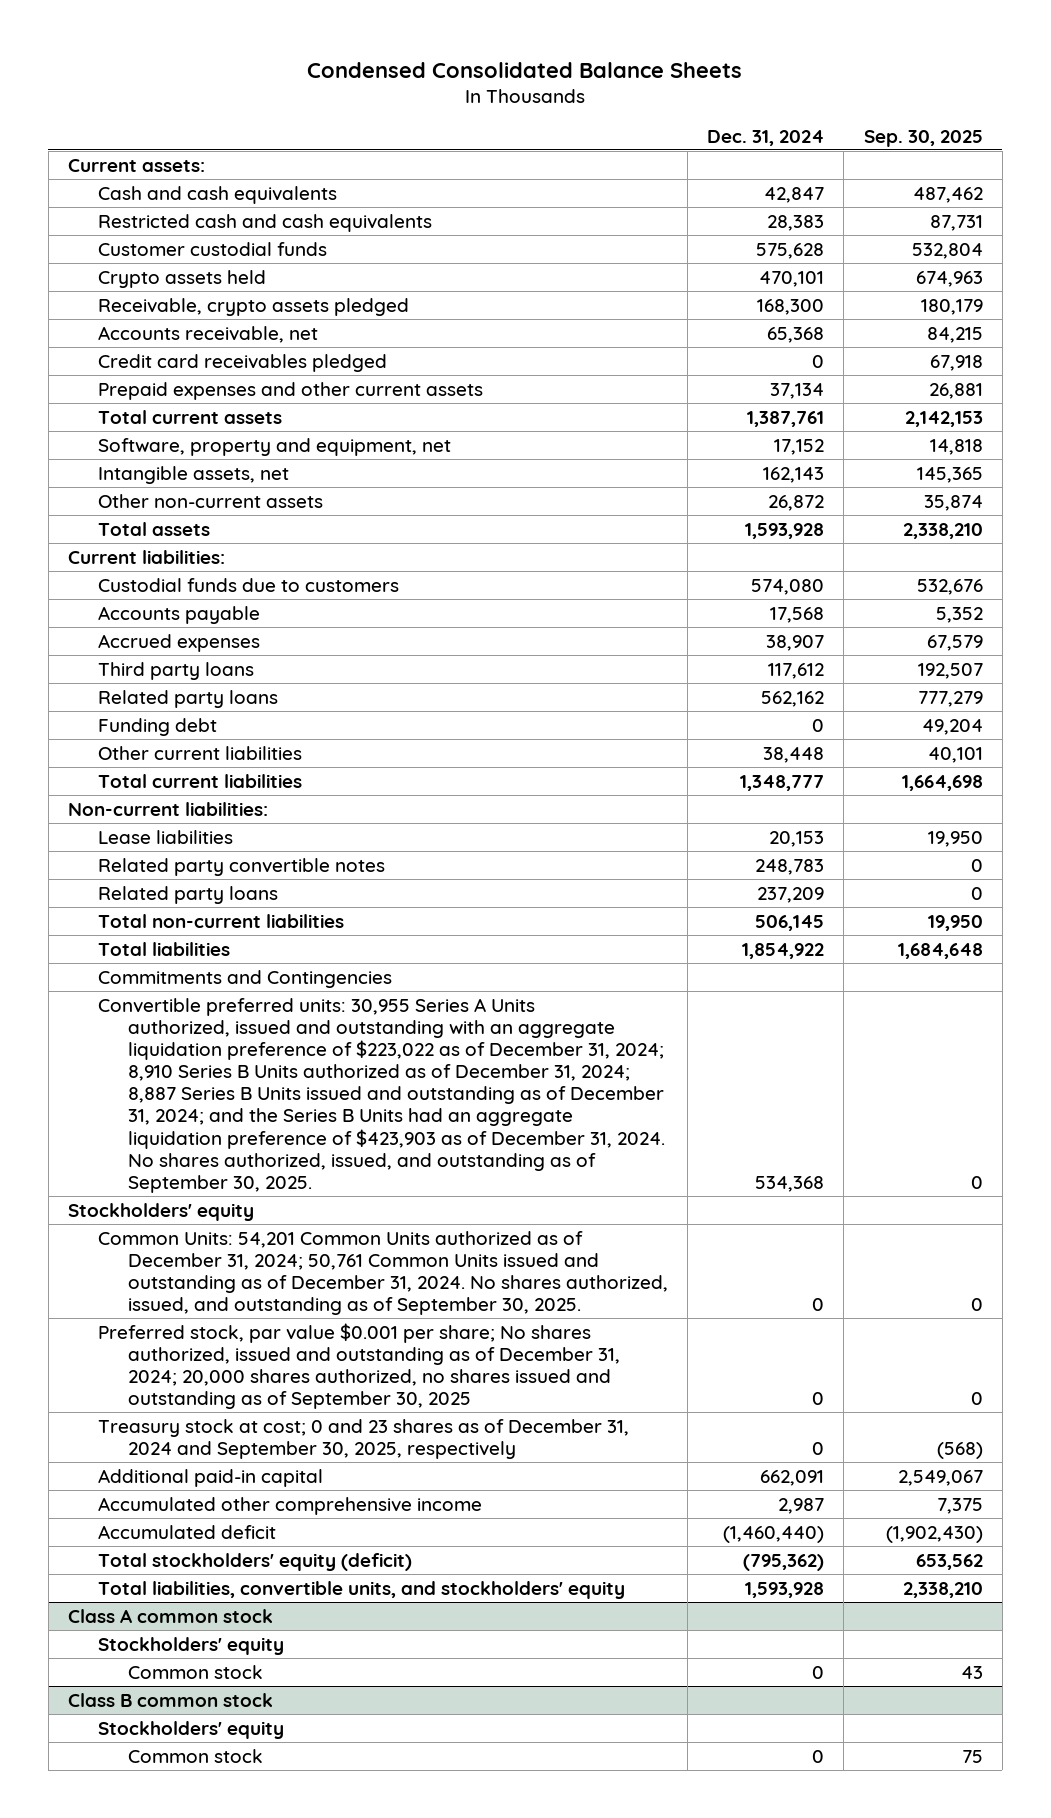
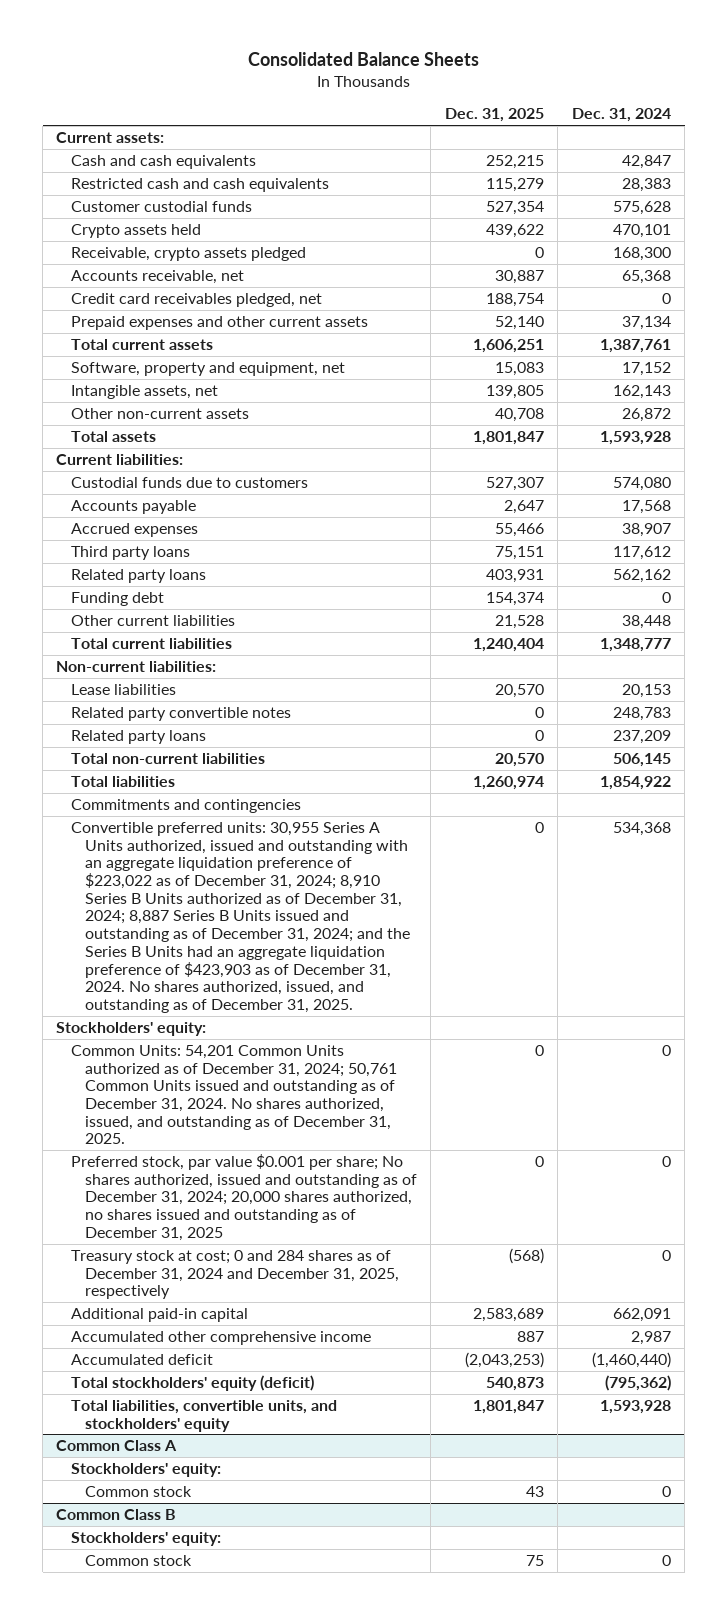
[307,61,743,78] Condensed Consolidated Balance Sheets -> [247,52,479,67] Consolidated Balance Sheets
[863,129,983,147] Sep. 30, 2025 -> none
none -> [444,108,544,123] Dec. 31, 2025
[97,353,387,372] Credit card receivables pledged -> [70,292,322,307] Credit card receivables pledged, net
[97,969,392,988] Commitments and Contingencies -> [70,798,301,813] Commitments and contingencies
[97,997,665,1194] Convertible preferred units: 30,955 Series A Units authorized, issued and outstanding with an aggregate liquidation preference of $223,022 as of December 31, 2024; 8,910 Series B Units authorized as of December 31, 2024; 8,887 Series B Units issued and outstanding as of December 31, 2024; and the Series B Units had an aggregate liquidation preference of $423,903 as of December 31, 2024. No shares authorized, issued, and outstanding as of September 30, 2025. -> [70,821,410,1014] Convertible preferred units: 30,955 Series A Units authorized, issued and outstanding with an aggregate liquidation preference of $223,022 as of December 31, 2024; 8,910 Series B Units authorized as of December 31, 2024; 8,887 Series B Units issued and outstanding as of December 31, 2024; and the Series B Units had an aggregate liquidation preference of $423,903 as of December 31, 2024. No shares authorized, issued, and outstanding as of December 31, 2025.
[68,1202,255,1221] Stockholders' equity -> [56,1021,207,1036] Stockholders' equity:
[97,1230,668,1316] Common Units: 54,201 Common Units authorized as of December 31, 2024; 50,761 Common Units issued and outstanding as of December 31, 2024. No shares authorized, issued, and outstanding as of September 30, 2025. -> [70,1044,397,1145] Common Units: 54,201 Common Units authorized as of December 31, 2024; 50,761 Common Units issued and outstanding as of December 31, 2024. No shares authorized, issued, and outstanding as of December 31, 2025.
[97,1322,620,1410] Preferred stock, par value $0.001 per share; No shares authorized, issued and outstanding as of December 31, 2024; 20,000 shares authorized, no shares issued and outstanding as of September 30, 2025 -> [70,1153,417,1241] Preferred stock, par value $0.001 per share; No shares authorized, issued and outstanding as of December 31, 2024; 20,000 shares authorized, no shares issued and outstanding as of December 31, 2025
[97,1418,629,1459] Treasury stock at cost; 0 and 23 shares as of December 31, 2024 and September 30, 2025, respectively -> [70,1249,399,1300] Treasury stock at cost; 0 and 284 shares as of December 31, 2024 and December 31, 2025, respectively
[68,1608,274,1623] Class A common stock -> [56,1439,178,1451] Common Class A
[97,1636,284,1655] Stockholders' equity -> [70,1462,221,1477] Stockholders' equity:
[68,1692,274,1707] Class B common stock -> [56,1508,177,1520] Common Class B
[97,1720,284,1739] Stockholders' equity -> [70,1531,221,1546] Stockholders' equity:

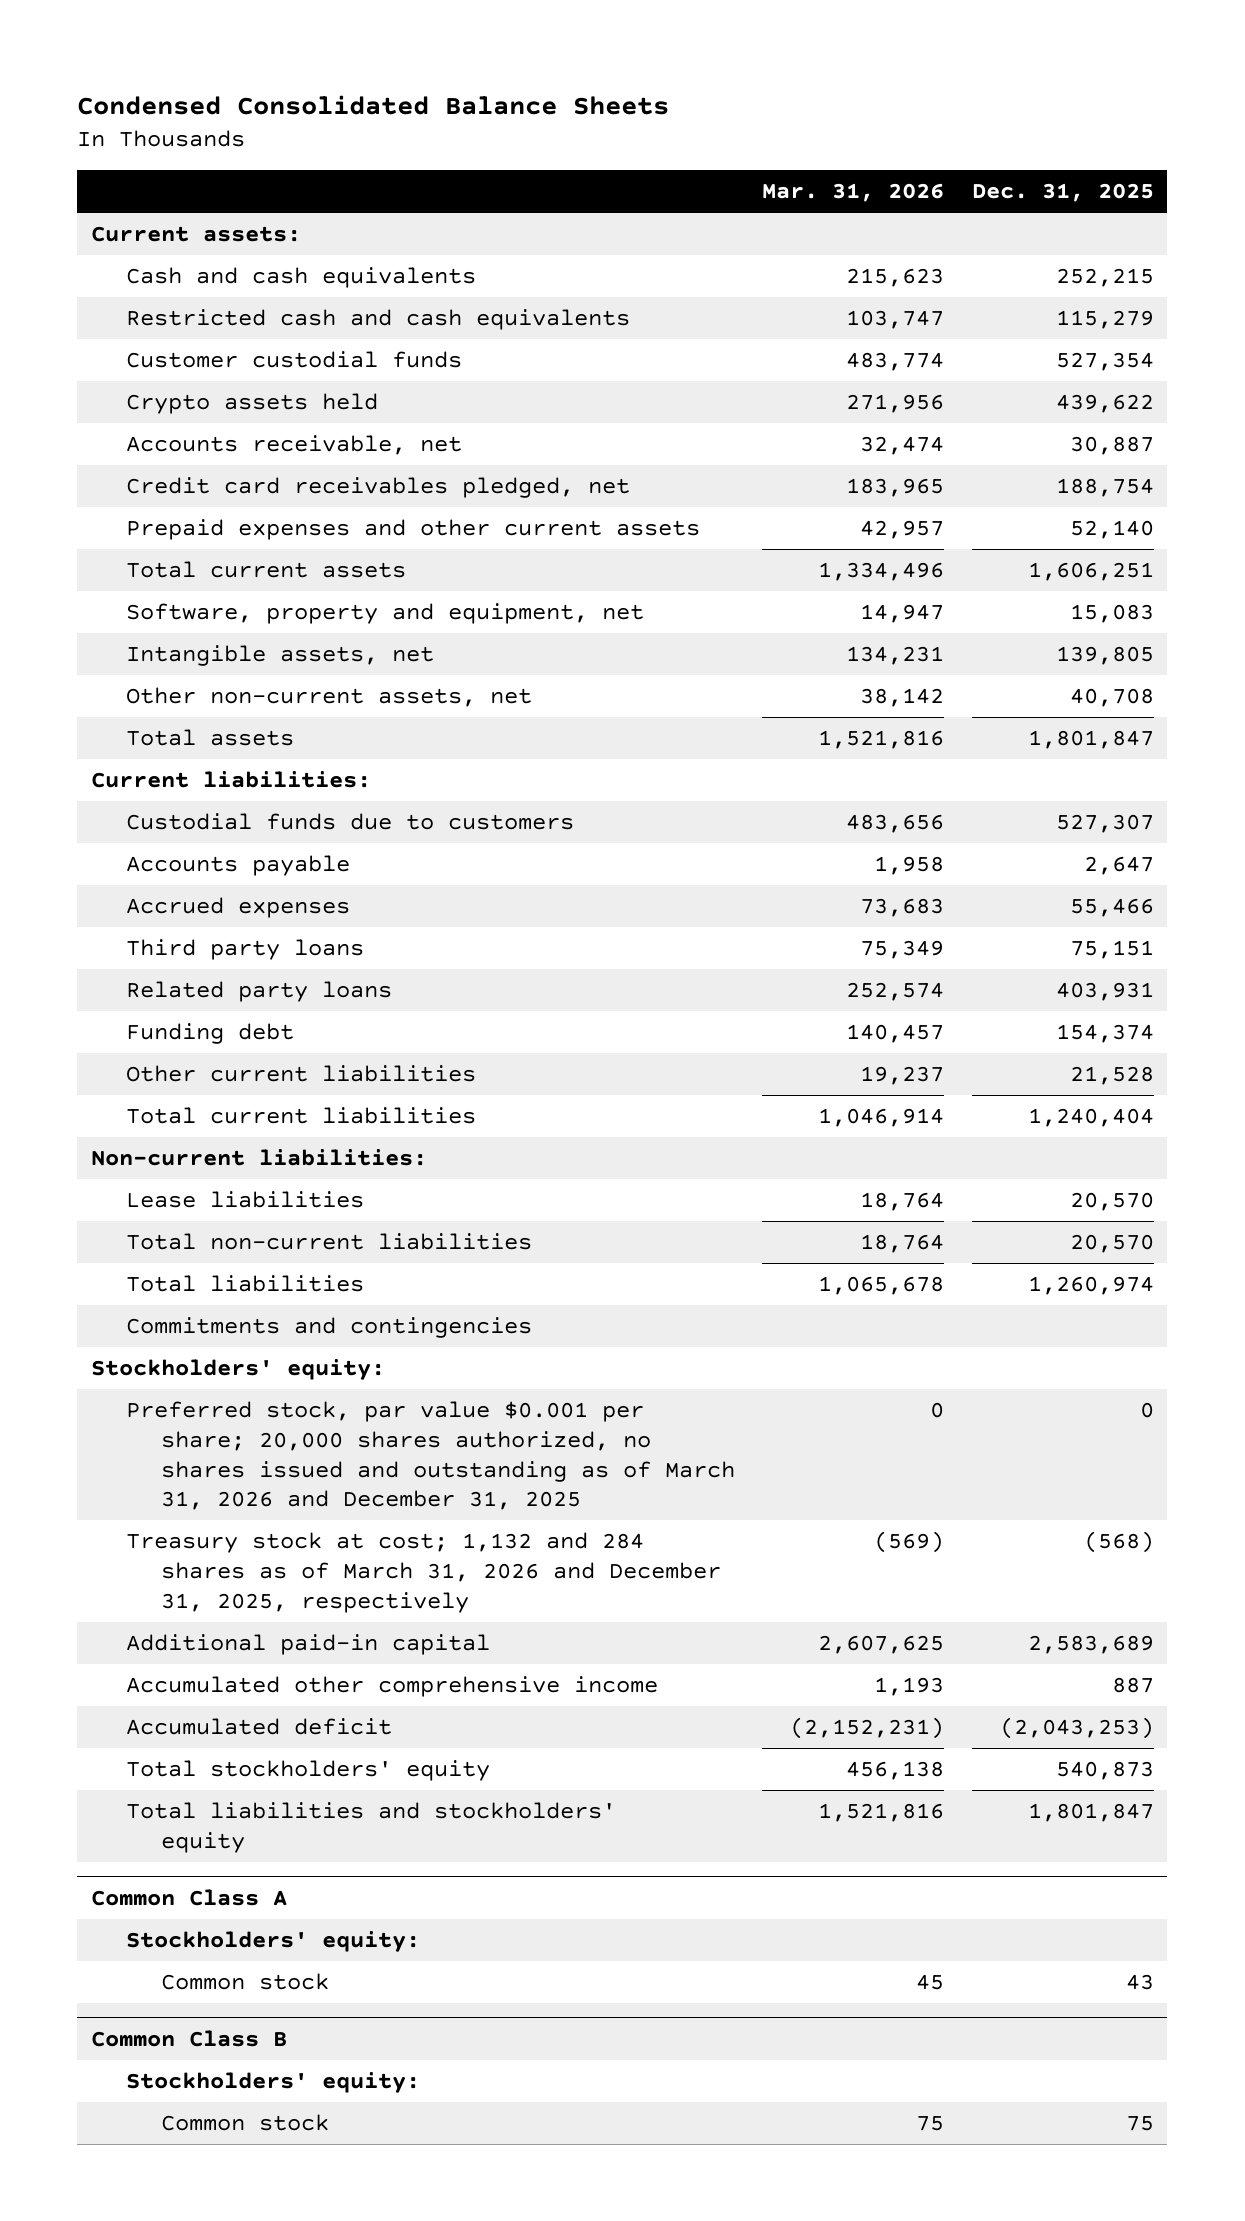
[247,52,479,67] Consolidated Balance Sheets -> [77,95,670,116] Condensed Consolidated Balance Sheets
[571,108,671,123] Dec. 31, 2024 -> none
none -> [762,183,945,203] Mar. 31, 2026
[70,246,306,261] Receivable, crypto assets pledged -> none
[70,407,249,419] Other non-current assets -> [126,687,533,708] Other non-current assets, net
[70,706,291,721] Related party convertible notes -> none
[70,729,206,744] Related party loans -> none
[70,821,410,1014] Convertible preferred units: 30,955 Series A Units authorized, issued and outstanding with an aggregate liquidation preference of $223,022 as of December 31, 2024; 8,910 Series B Units authorized as of December 31, 2024; 8,887 Series B Units issued and outstanding as of December 31, 2024; and the Series B Units had an aggregate liquidation preference of $423,903 as of December 31, 2024. No shares authorized, issued, and outstanding as of December 31, 2025. -> none
[70,1044,397,1145] Common Units: 54,201 Common Units authorized as of December 31, 2024; 50,761 Common Units issued and outstanding as of December 31, 2024. No shares authorized, issued, and outstanding as of December 31, 2025. -> none
[70,1153,417,1241] Preferred stock, par value $0.001 per share; No shares authorized, issued and outstanding as of December 31, 2024; 20,000 shares authorized, no shares issued and outstanding as of December 31, 2025 -> [126,1401,736,1511] Preferred stock, par value $0.001 per share; 20,000 shares authorized, no shares issued and outstanding as of March 31, 2026 and December 31, 2025
[70,1249,399,1300] Treasury stock at cost; 0 and 284 shares as of December 31, 2024 and December 31, 2025, respectively -> [126,1532,722,1613] Treasury stock at cost; 1,132 and 284 shares as of March 31, 2026 and December 31, 2025, respectively
[70,1374,314,1391] Total stockholders' equity (deficit) -> [126,1760,491,1782] Total stockholders' equity
[70,1399,337,1432] Total liabilities, convertible units, and stockholders' equity -> [126,1802,617,1853] Total liabilities and stockholders' equity

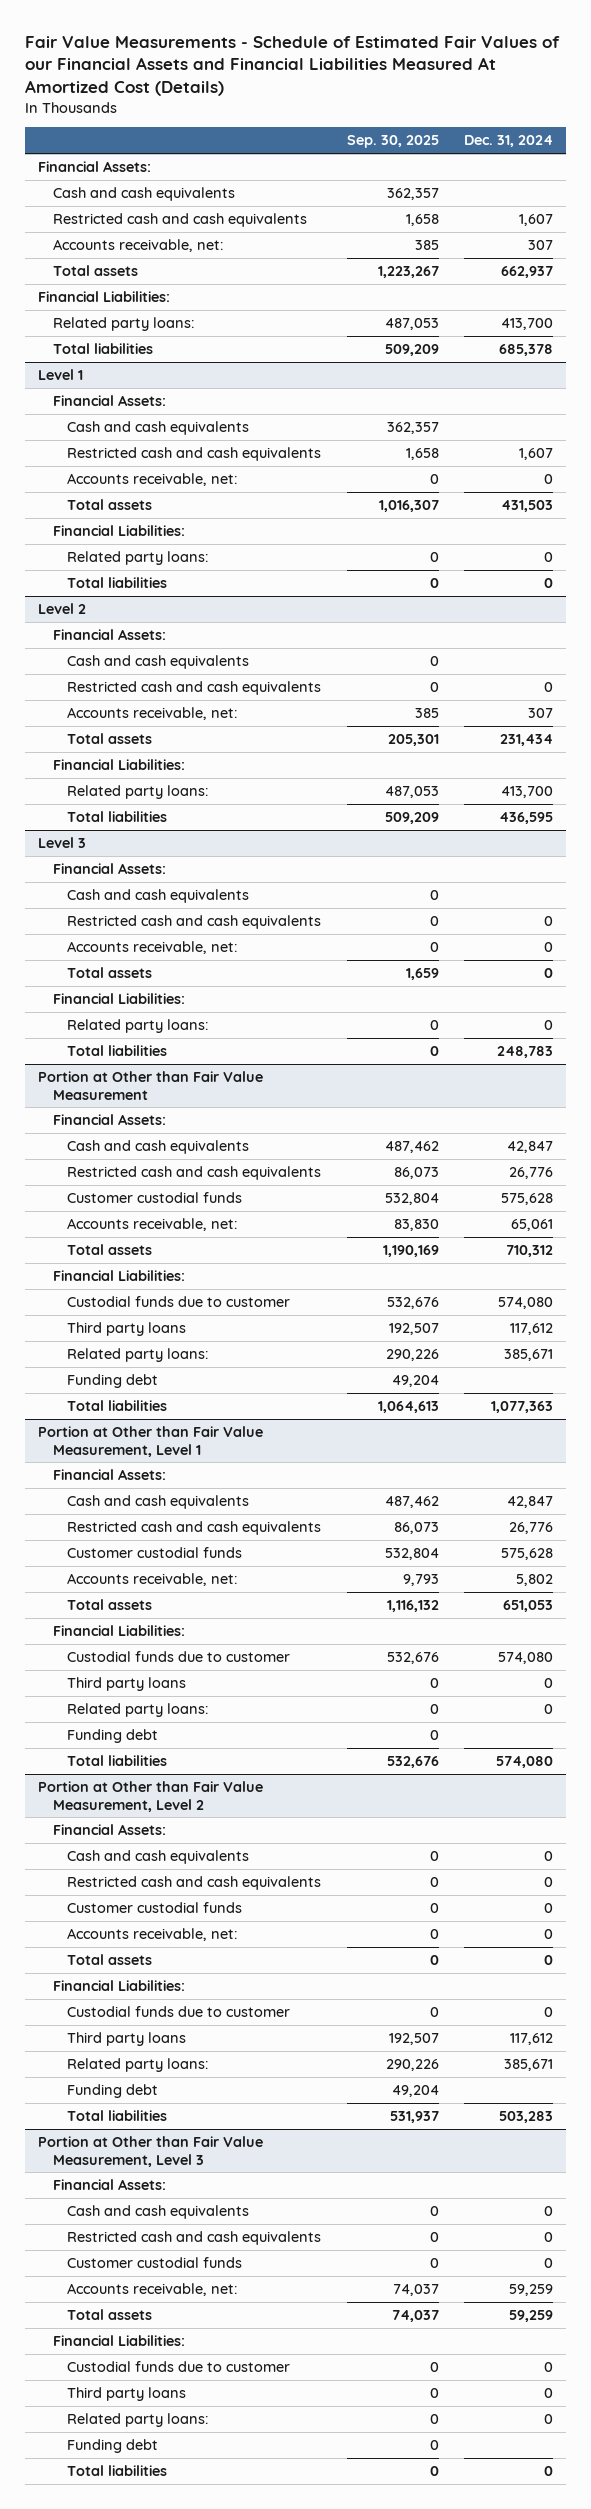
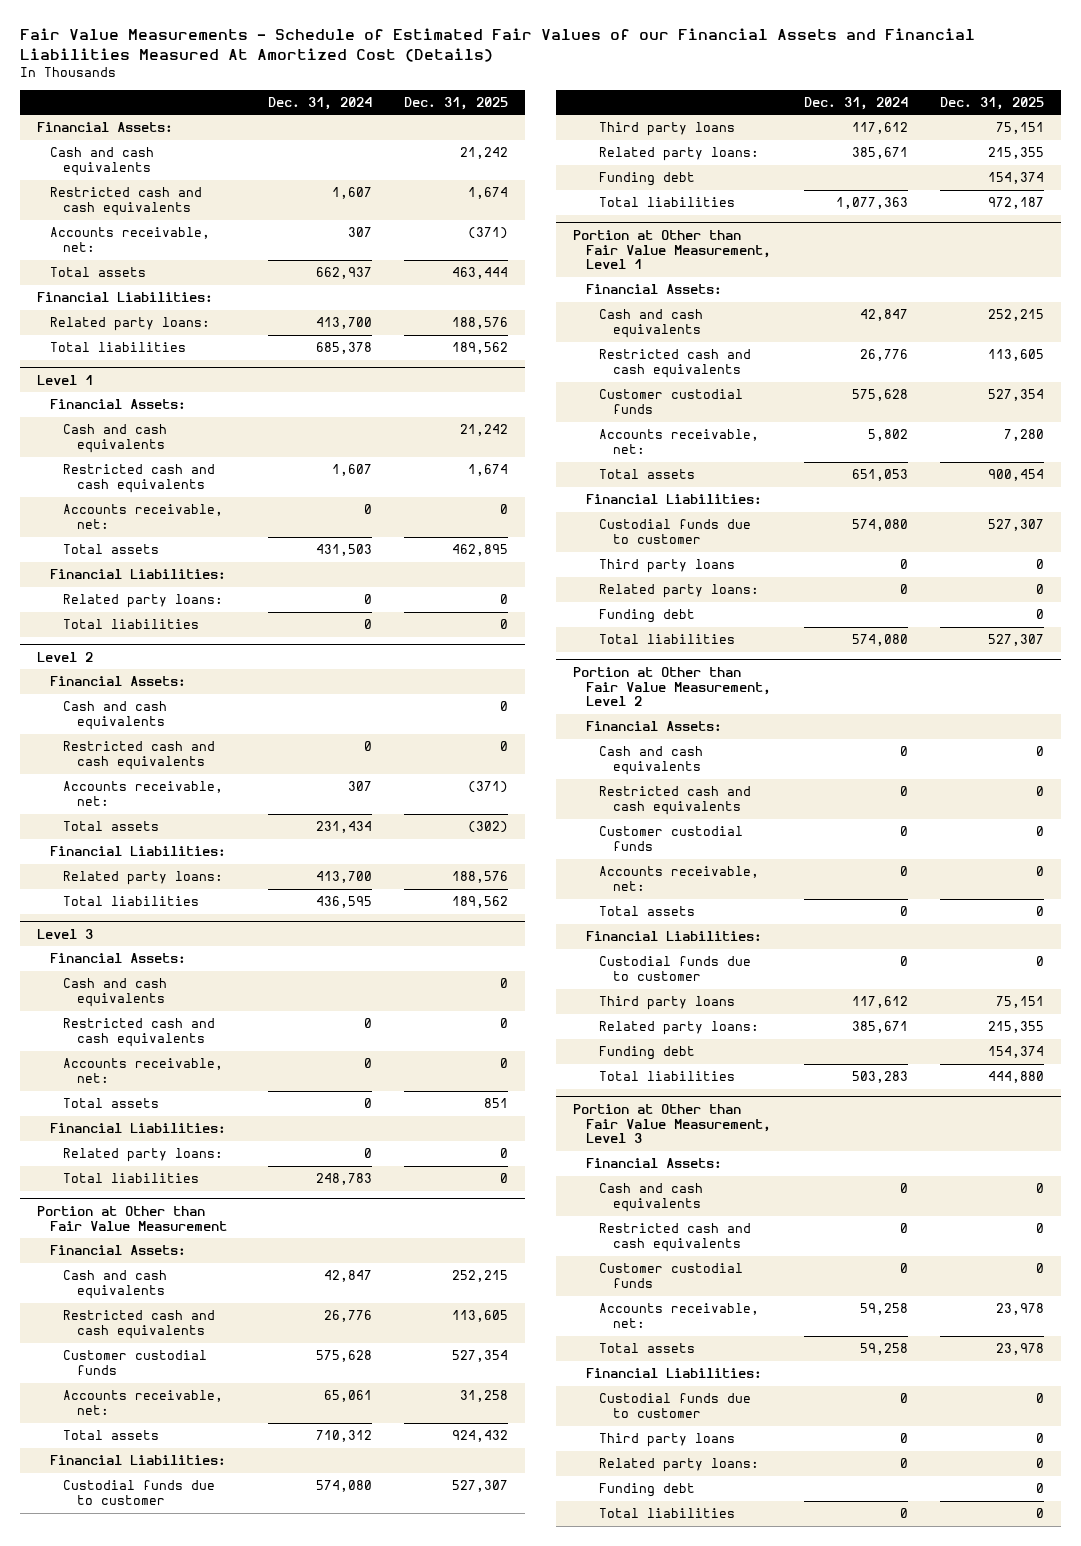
[346,135,439,149] Sep. 30, 2025 -> none
none -> [404,96,509,110] Dec. 31, 2025
[509,2284,554,2297] 59,259 -> [859,1303,908,1316] 59,258
[509,2310,554,2323] 59,259 -> [859,1343,908,1356] 59,258

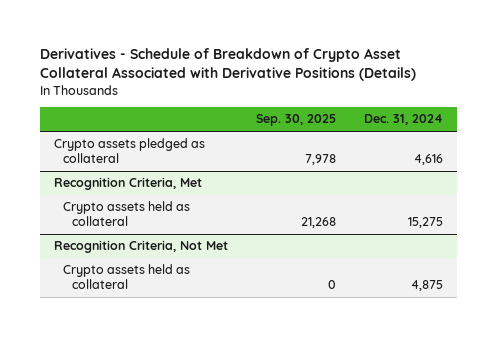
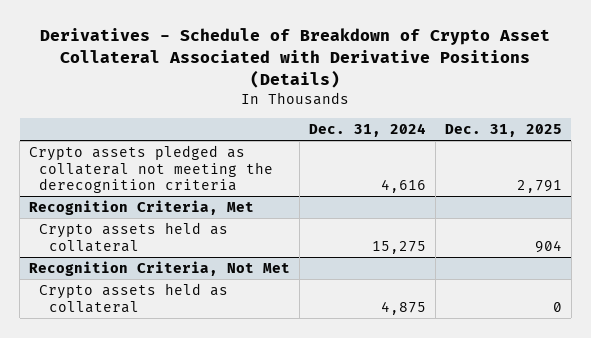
[256,114,337,127] Sep. 30, 2025 -> none
none -> [444,124,562,138] Dec. 31, 2025
[53,138,205,164] Crypto assets pledged as collateral -> [29,145,274,194] Crypto assets pledged as collateral not meeting the derecognition criteria

